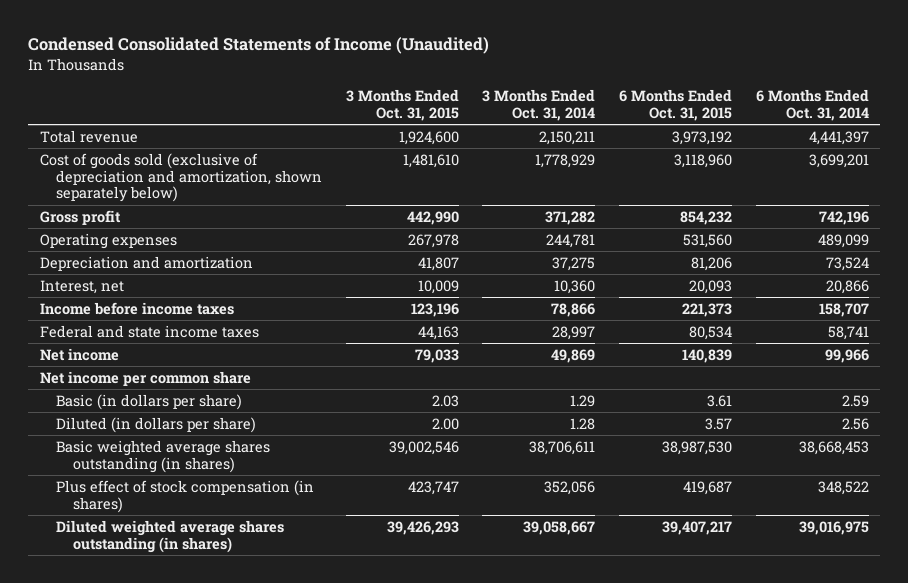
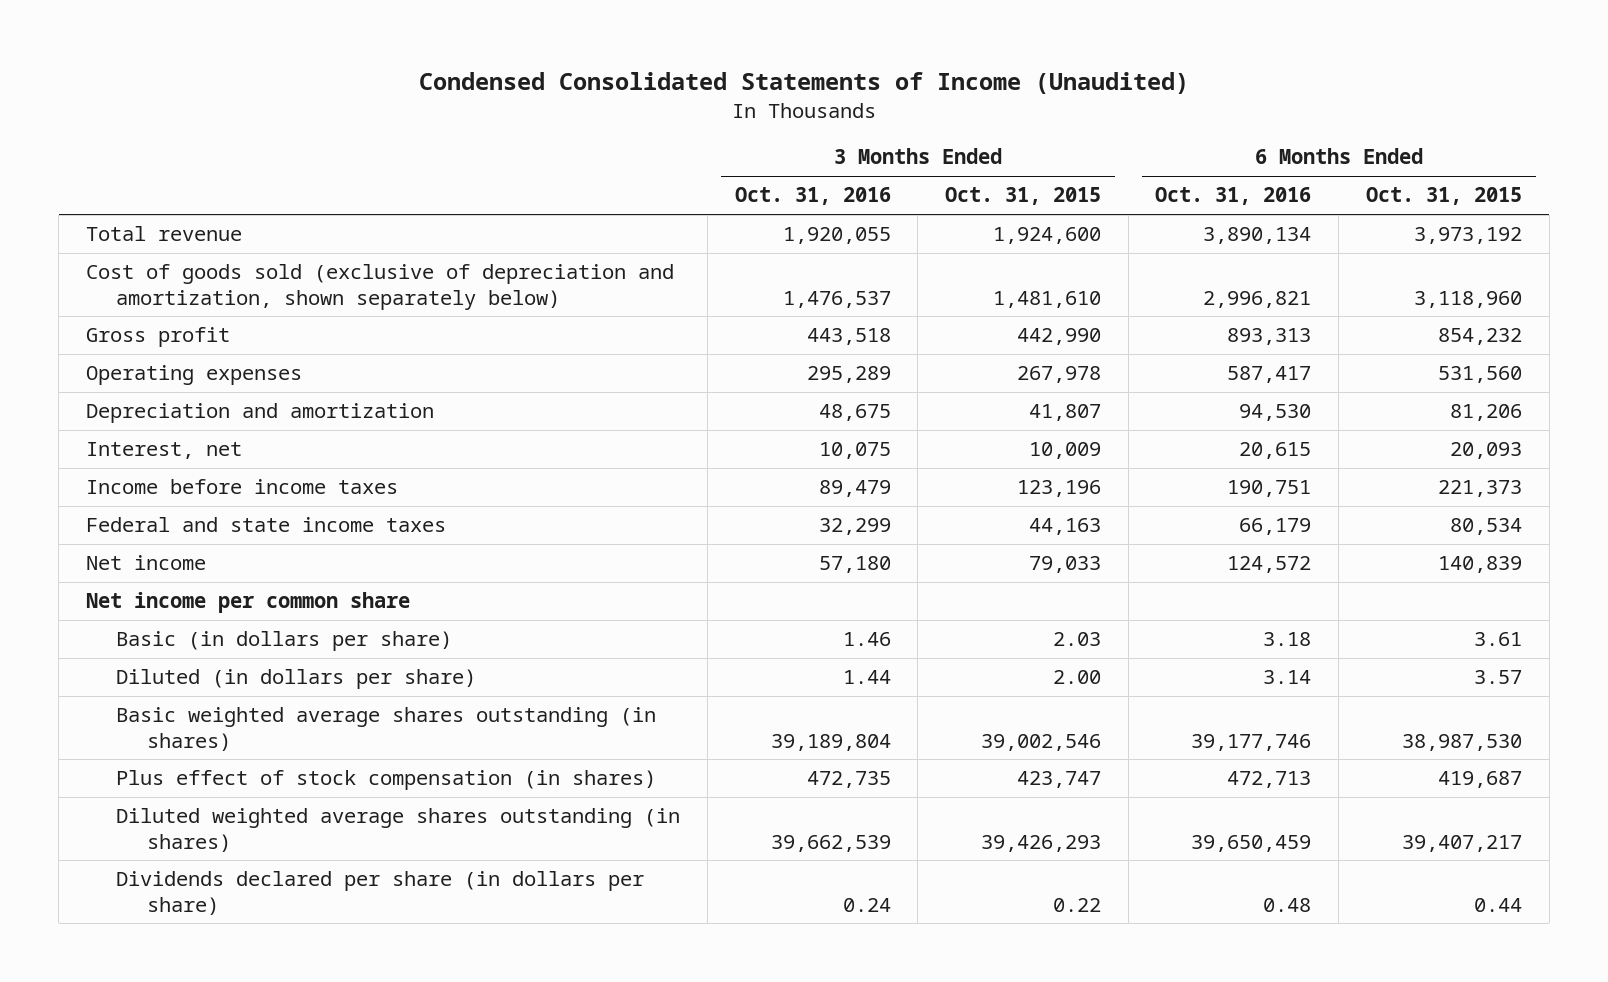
[482,88,596,121] 3 Months Ended Oct. 31, 2014 -> none
[755,88,869,121] 6 Months Ended Oct. 31, 2014 -> none
none -> [734,187,891,206] Oct. 31, 2016
none -> [1155,187,1312,206] Oct. 31, 2016
none -> [116,871,645,915] Dividends declared per share (in dollars per share)

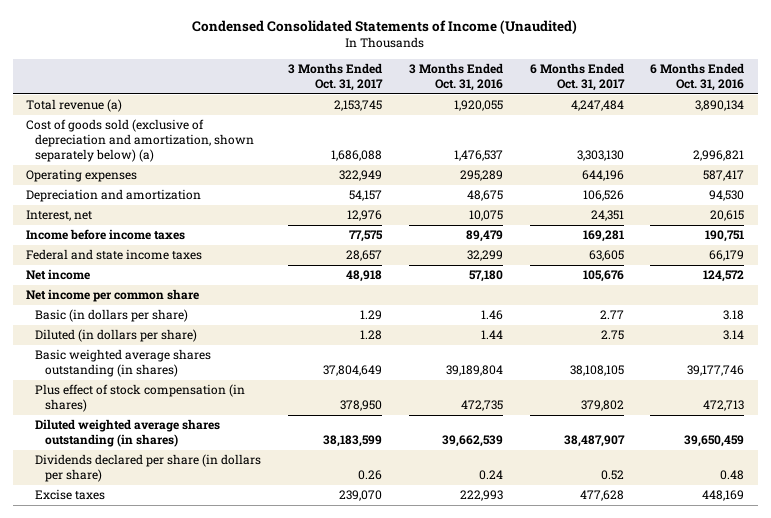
[945,187,1102,206] Oct. 31, 2015 -> none
[1365,187,1522,206] Oct. 31, 2015 -> none
none -> [288,63,384,92] 3 Months Ended Oct. 31, 2017
none -> [529,63,625,92] 6 Months Ended Oct. 31, 2017
[85,327,230,348] Gross profit -> none
[85,226,242,242] Total revenue -> [26,99,123,113] Total revenue (a)
[85,264,674,310] Cost of goods sold (exclusive of depreciation and amortization, shown separately below) -> [26,119,255,162] Cost of goods sold (exclusive of depreciation and amortization, shown separately below) (a)
none -> [35,489,106,501] Excise taxes

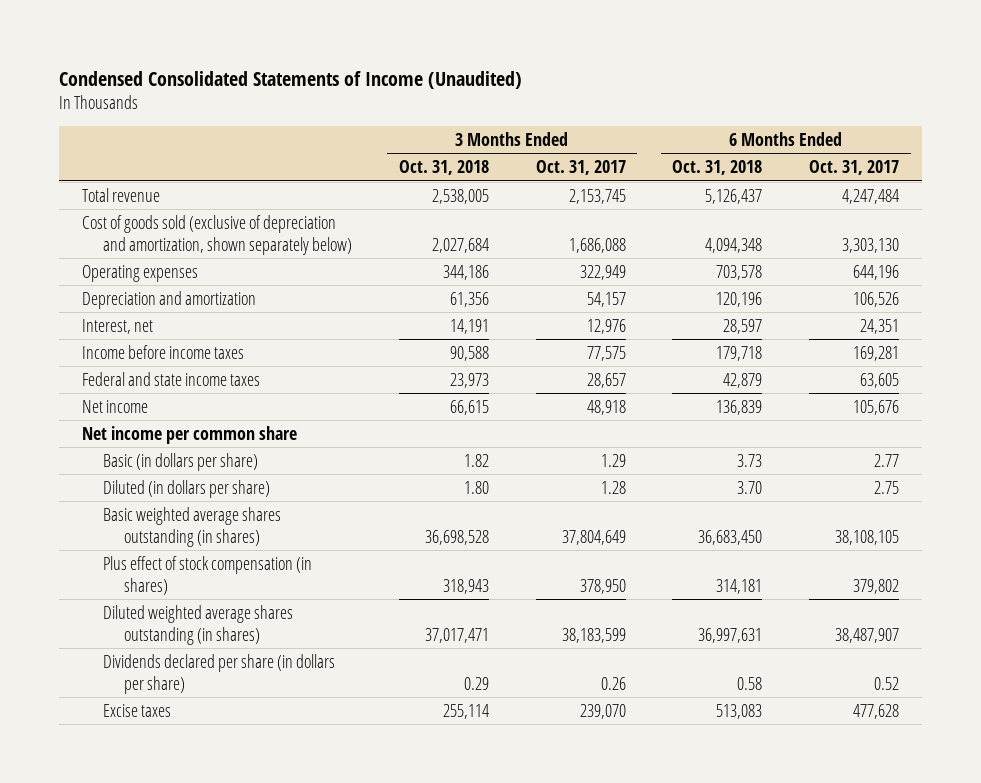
[408,63,503,92] 3 Months Ended Oct. 31, 2016 -> none
[650,63,745,92] 6 Months Ended Oct. 31, 2016 -> none
none -> [398,160,489,176] Oct. 31, 2018
none -> [672,160,763,176] Oct. 31, 2018
[26,99,123,113] Total revenue (a) -> [82,187,161,202] Total revenue
[26,119,255,162] Cost of goods sold (exclusive of depreciation and amortization, shown separately below) (a) -> [82,214,353,255] Cost of goods sold (exclusive of depreciation and amortization, shown separately below)

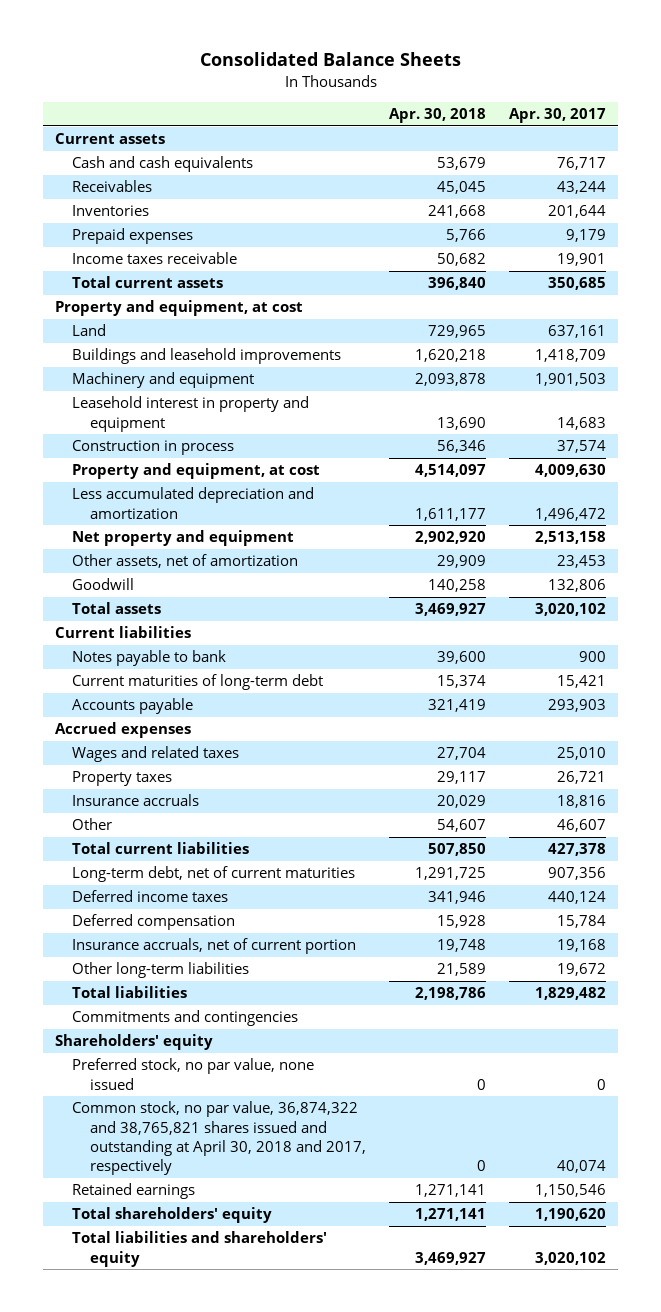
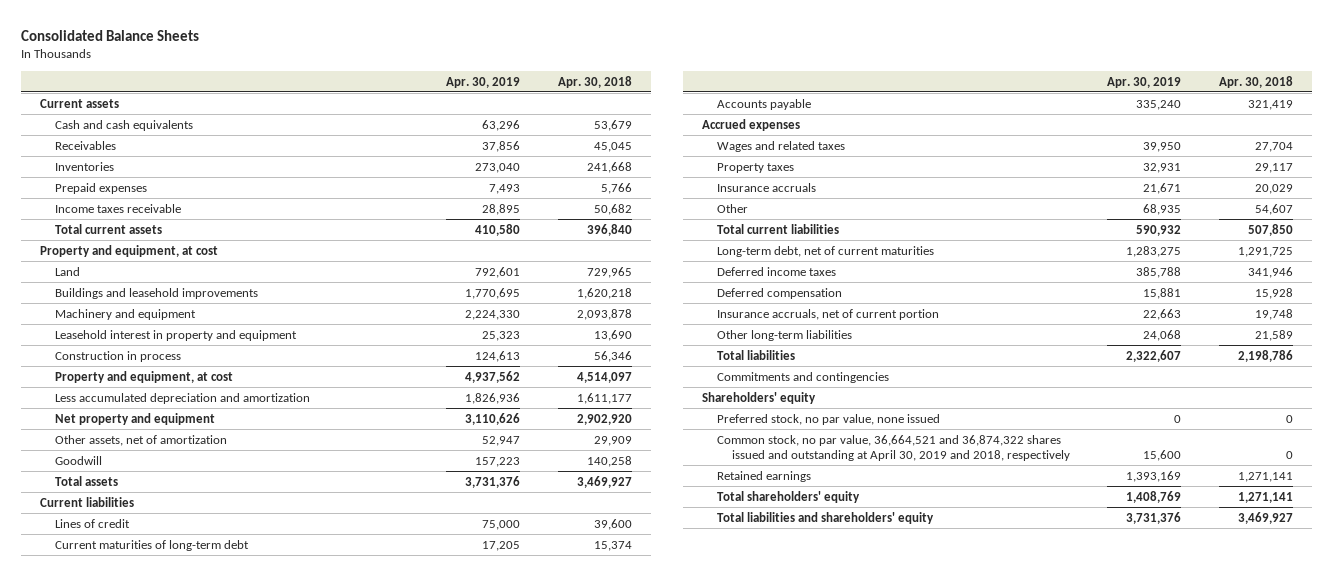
[509,107,607,123] Apr. 30, 2017 -> none
none -> [446,76,521,88] Apr. 30, 2019
[72,650,227,667] Notes payable to bank -> [55,518,131,528] Lines of credit
[72,1101,366,1175] Common stock, no par value, 36,874,322 and 38,765,821 shares issued and outstanding at April 30, 2018 and 2017, respectively -> [716,434,1070,461] Common stock, no par value, 36,664,521 and 36,874,322 shares issued and outstanding at April 30, 2019 and 2018, respectively

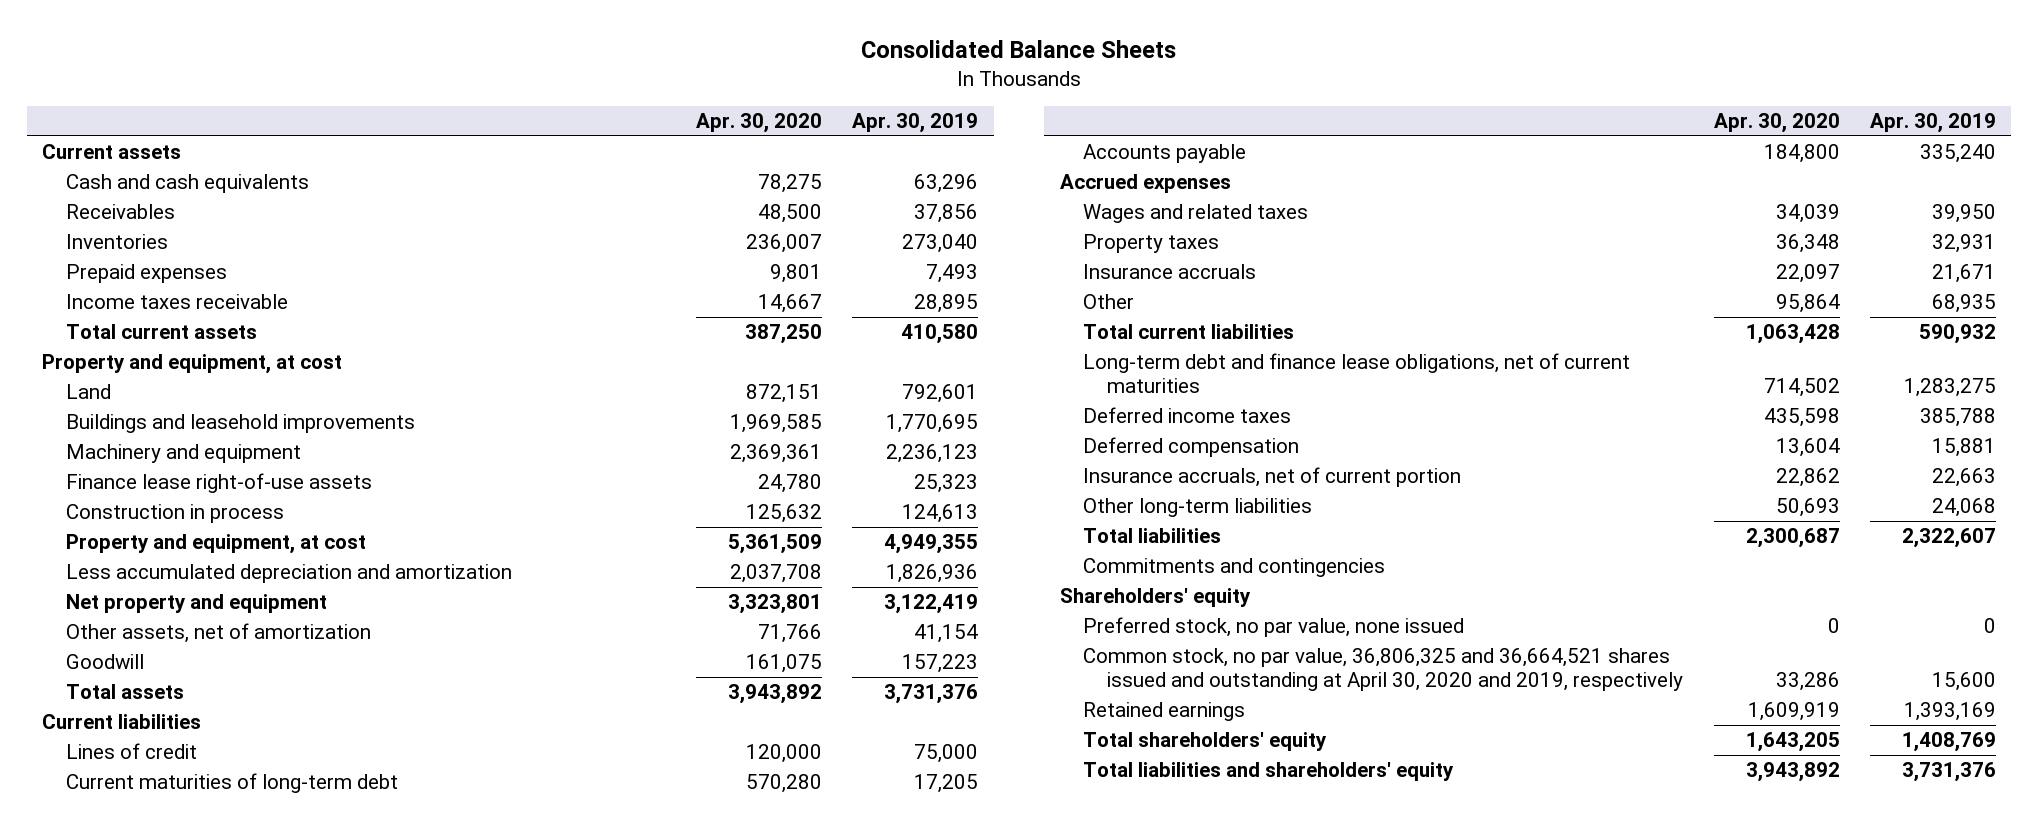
[557,75,632,88] Apr. 30, 2018 -> none
none -> [695,112,822,133] Apr. 30, 2020
[465,309,521,320] 2,224,330 -> [886,444,979,464] 2,236,123
[55,329,298,341] Leasehold interest in property and equipment -> [65,473,372,494] Finance lease right-of-use assets
[465,370,521,383] 4,937,562 -> [884,534,979,555] 4,949,355
[465,412,521,425] 3,110,626 -> [884,594,979,615] 3,122,419
[482,435,521,446] 52,947 -> [914,624,979,644] 41,154
[716,245,934,257] Long-term debt, net of current maturities -> [1083,353,1631,393] Long-term debt and finance lease obligations, net of current maturities
[716,434,1070,461] Common stock, no par value, 36,664,521 and 36,874,322 shares issued and outstanding at April 30, 2019 and 2018, respectively -> [1083,648,1684,691] Common stock, no par value, 36,806,325 and 36,664,521 shares issued and outstanding at April 30, 2020 and 2019, respectively

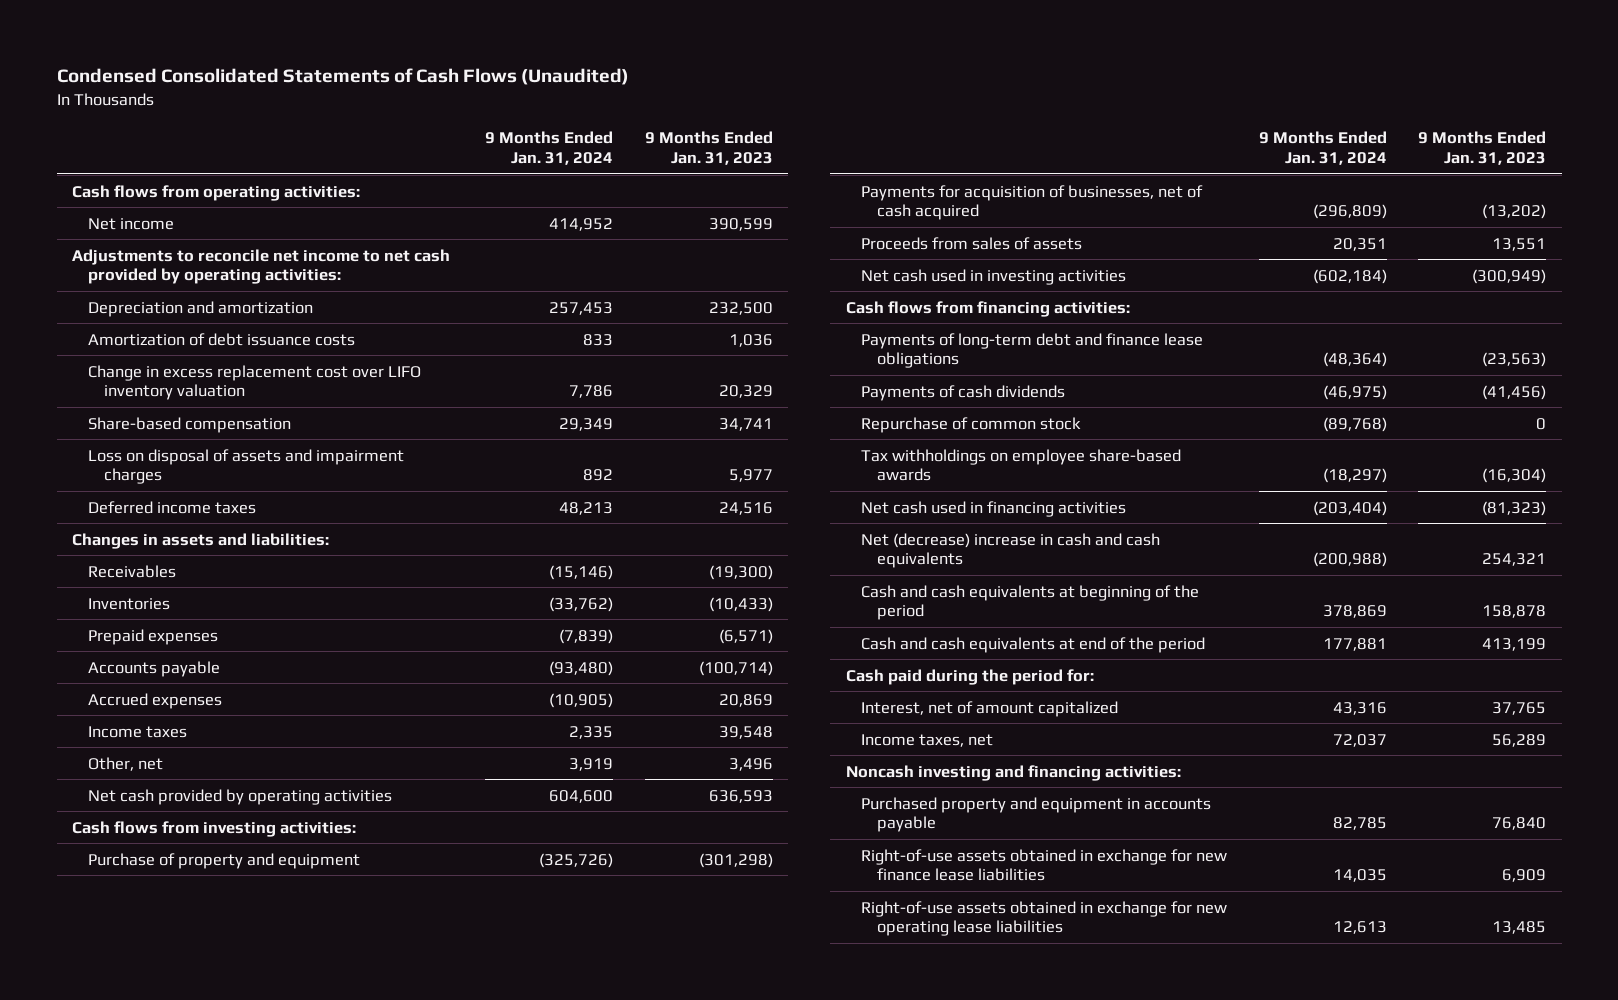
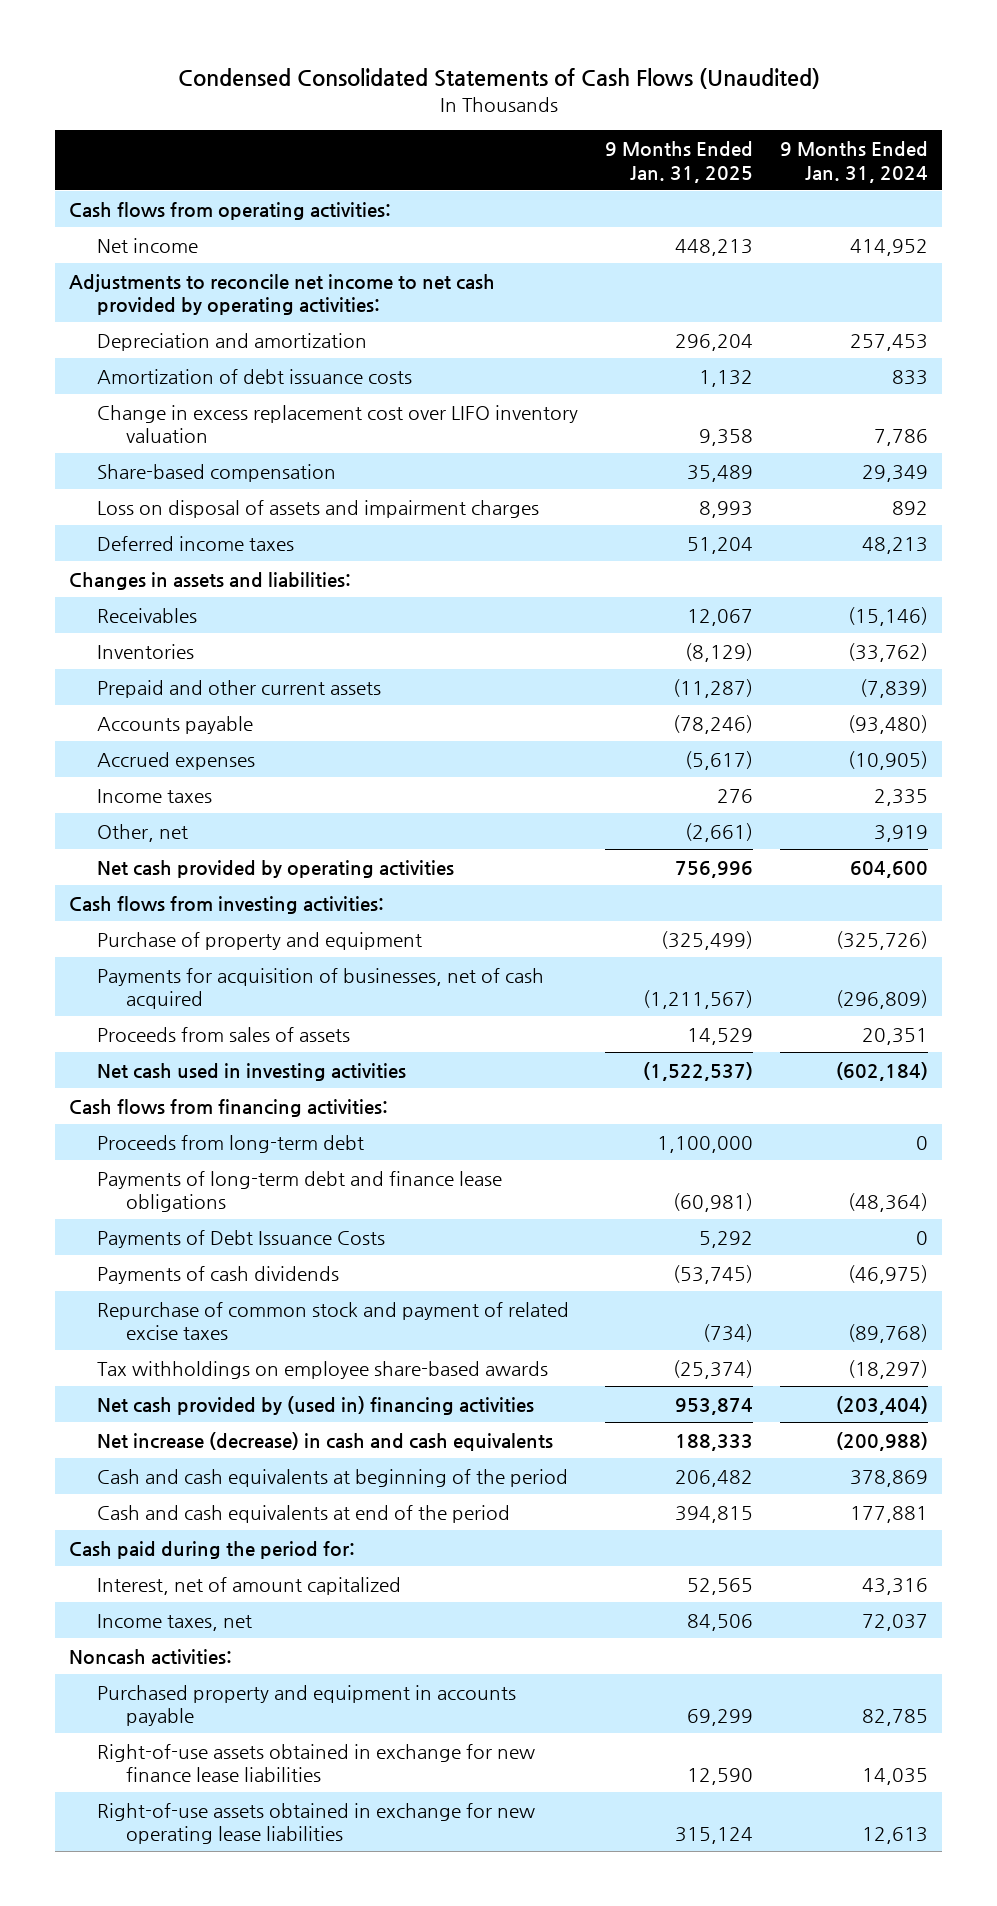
[644,131,773,165] 9 Months Ended Jan. 31, 2023 -> none
none -> [605,140,754,183] 9 Months Ended Jan. 31, 2025
[87,628,218,645] Prepaid expenses -> [97,679,382,698] Prepaid and other current assets
none -> [97,1134,365,1153] Proceeds from long-term debt
none -> [97,1229,386,1248] Payments of Debt Issuance Costs
[861,416,1082,433] Repurchase of common stock -> [97,1301,570,1341] Repurchase of common stock and payment of related excise taxes
[861,500,1127,517] Net cash used in financing activities -> [97,1395,535,1415] Net cash provided by (used in) financing activities
[861,532,1161,569] Net (decrease) increase in cash and cash equivalents -> [97,1431,554,1451] Net increase (decrease) in cash and cash equivalents
[845,764,1181,781] Noncash investing and financing activities: -> [68,1648,232,1665] Noncash activities:

